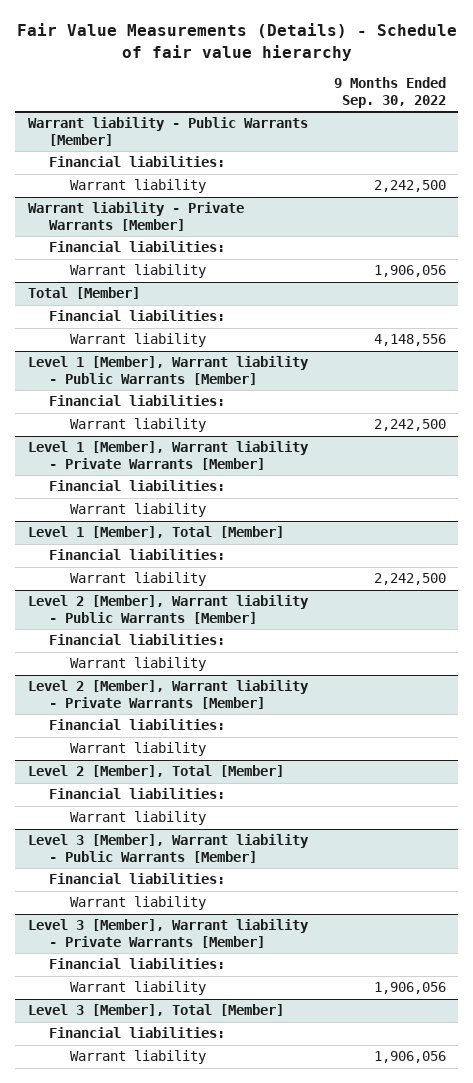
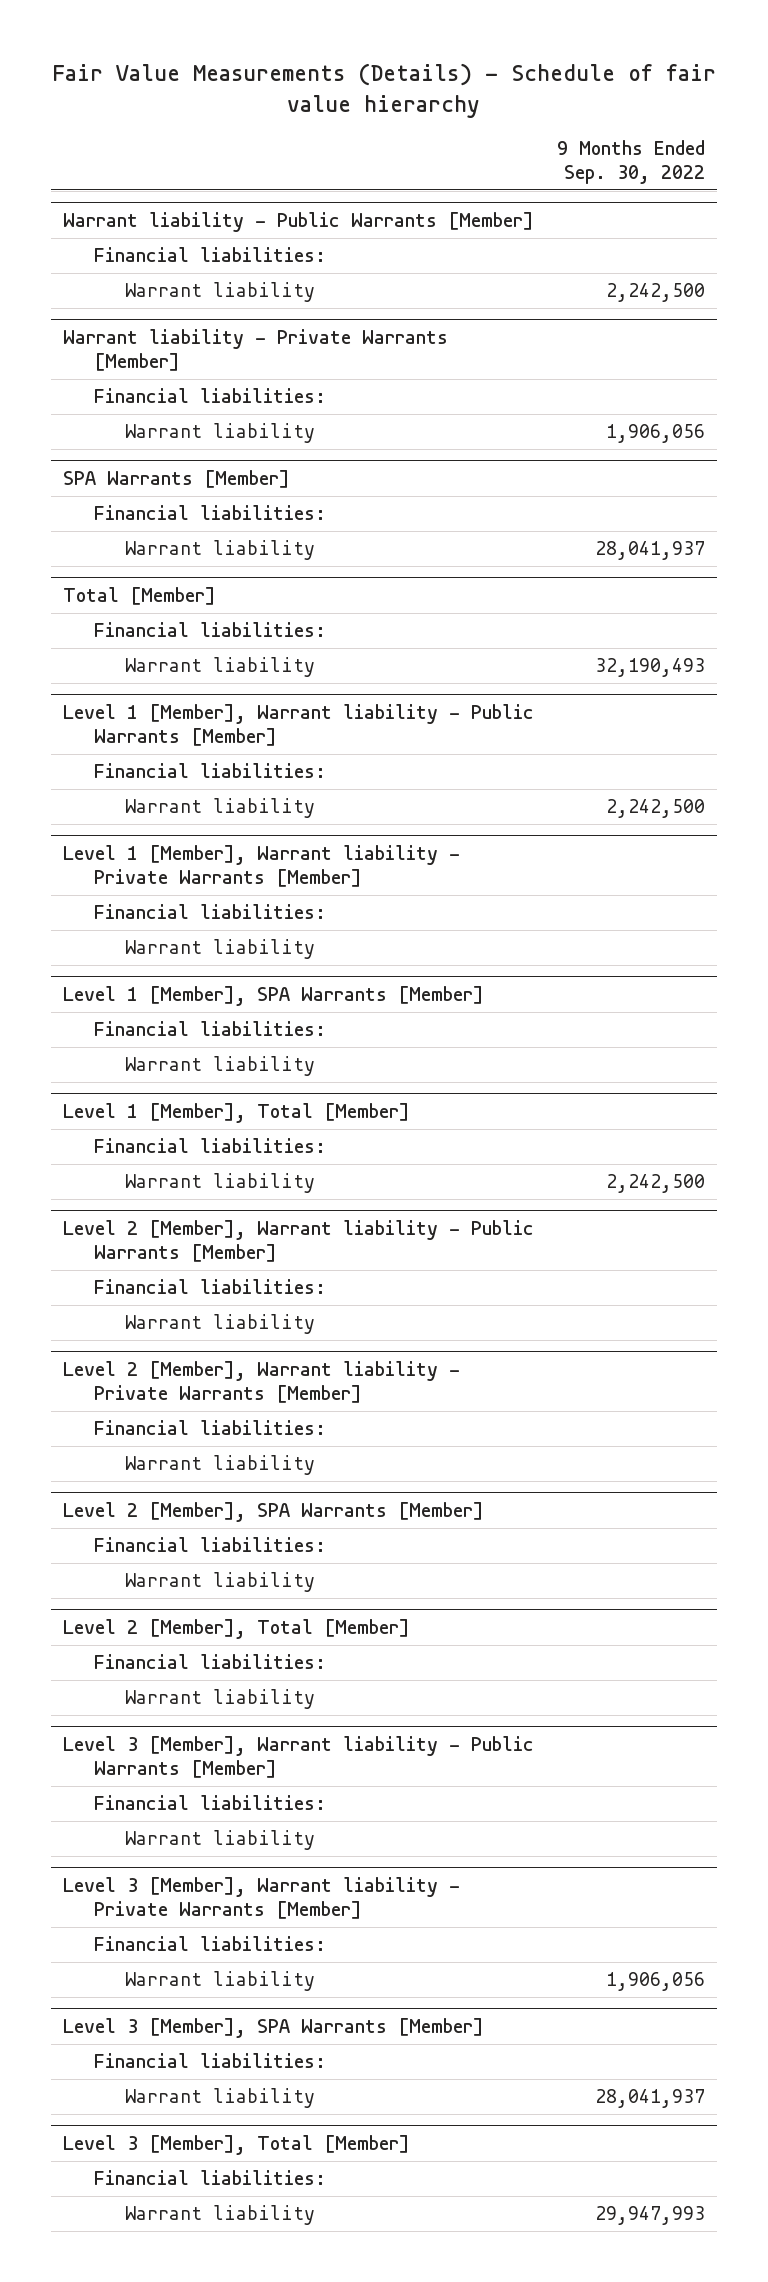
none -> [62,470,290,489] SPA Warrants [Member]
none -> [93,505,326,521] Financial liabilities:
none -> [125,540,316,561] Warrant liability
[373,334,446,347] 4,148,556 -> [595,658,706,678] 32,190,493
none -> [62,986,484,1007] Level 1 [Member], SPA Warrants [Member]
none -> [93,1021,326,1037] Financial liabilities:
none -> [125,1056,316,1077] Warrant liability
none -> [62,1502,484,1523] Level 2 [Member], SPA Warrants [Member]
none -> [93,1537,326,1553] Financial liabilities:
none -> [125,1572,316,1593] Warrant liability
none -> [62,2018,484,2039] Level 3 [Member], SPA Warrants [Member]
none -> [93,2053,326,2069] Financial liabilities:
none -> [125,2088,316,2109] Warrant liability
[373,1051,446,1064] 1,906,056 -> [595,2206,706,2226] 29,947,993

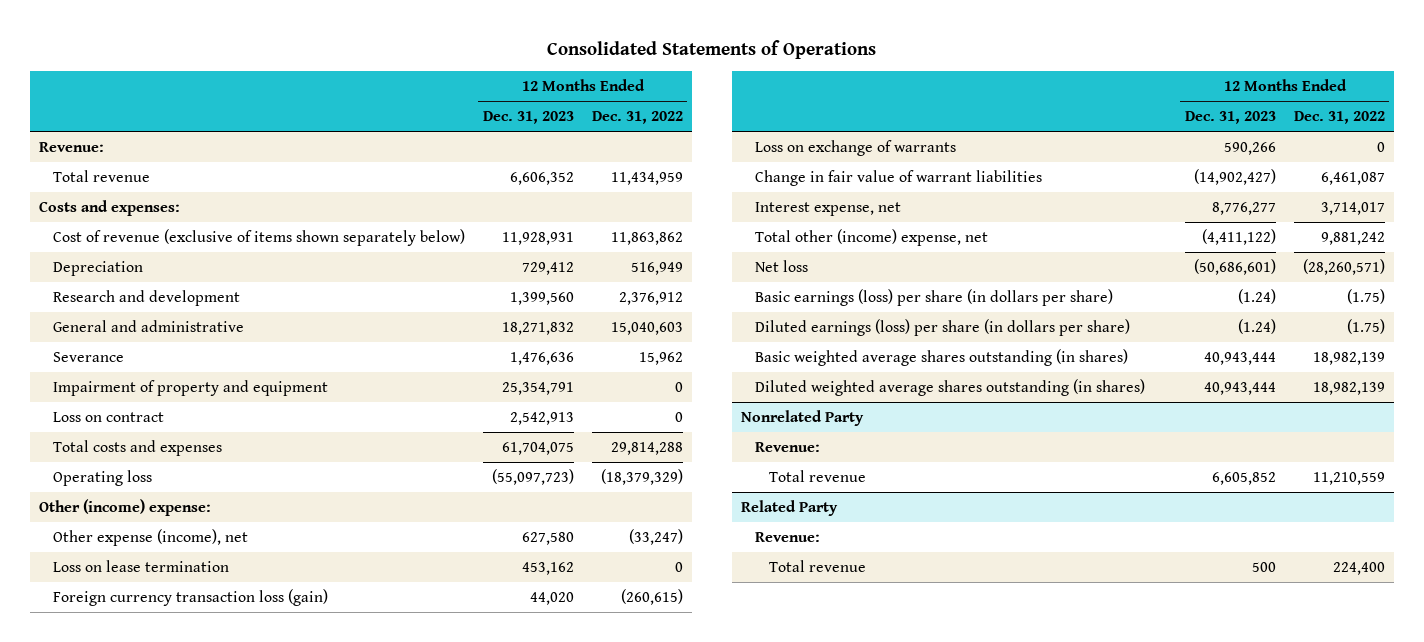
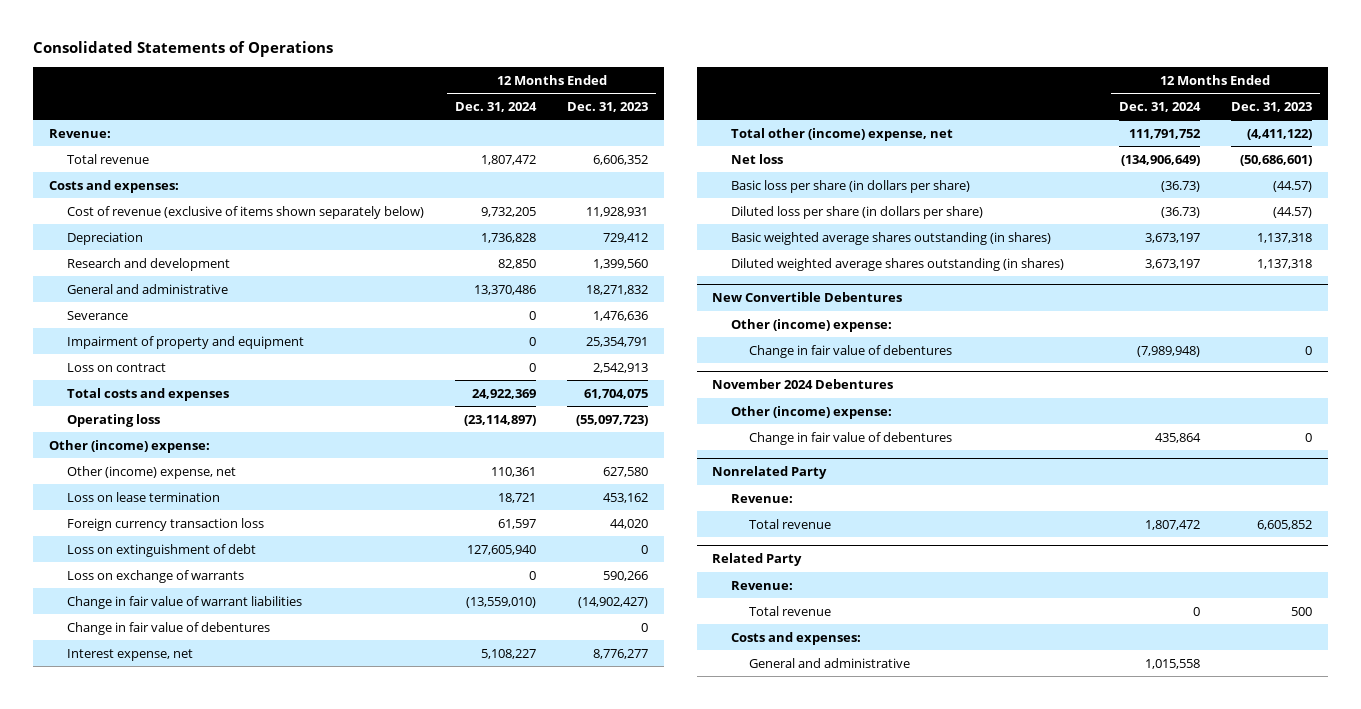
[591,111,683,125] Dec. 31, 2022 -> none
none -> [455,101,538,112] Dec. 31, 2024
[52,529,248,547] Other expense (income), net -> [66,465,236,479] Other (income) expense, net
[52,589,328,607] Foreign currency transaction loss (gain) -> [66,517,264,531] Foreign currency transaction loss
none -> [66,543,256,557] Loss on extinguishment of debt
none -> [66,621,270,635] Change in fair value of debentures
[754,289,1113,307] Basic earnings (loss) per share (in dollars per share) -> [730,179,970,193] Basic loss per share (in dollars per share)
[1237,289,1276,305] (1.24) -> [1273,180,1313,192] (44.57)
[754,319,1130,337] Diluted earnings (loss) per share (in dollars per share) -> [730,205,983,219] Diluted loss per share (in dollars per share)
[1237,319,1276,335] (1.24) -> [1273,206,1313,218] (44.57)
[1203,352,1276,366] 40,943,444 -> [1257,232,1313,243] 1,137,318
[1203,382,1276,396] 40,943,444 -> [1257,258,1313,269] 1,137,318
none -> [712,292,903,303] New Convertible Debentures
none -> [730,318,892,332] Other (income) expense:
none -> [748,344,952,358] Change in fair value of debentures
none -> [712,379,894,390] November 2024 Debentures
none -> [730,405,892,419] Other (income) expense:
none -> [748,431,952,445] Change in fair value of debentures
none -> [730,631,861,645] Costs and expenses:
none -> [748,657,910,668] General and administrative

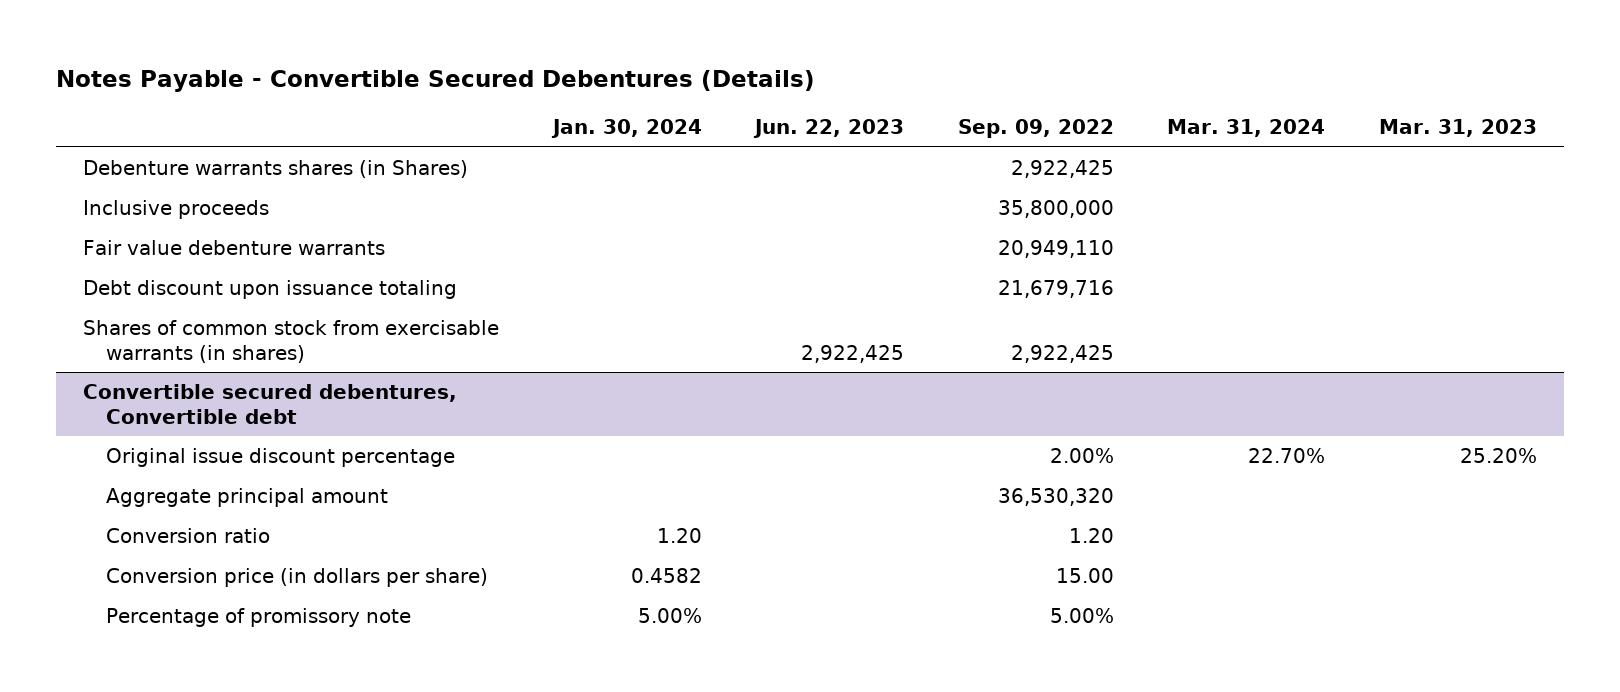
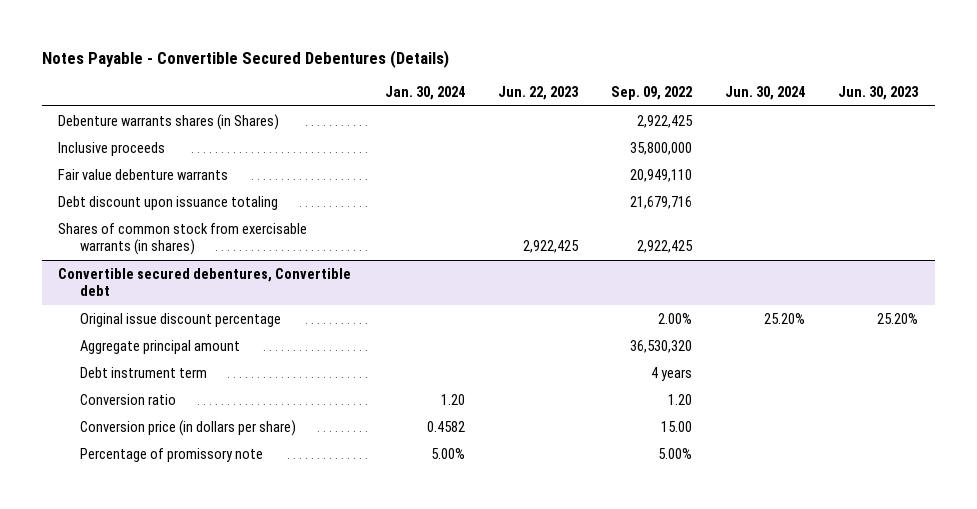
[1167,119,1326,138] Mar. 31, 2024 -> none
[1379,119,1538,138] Mar. 31, 2023 -> none
none -> [725,86,806,101] Jun. 30, 2024
none -> [838,86,920,101] Jun. 30, 2023
none -> [79,366,207,378] Debt instrument term

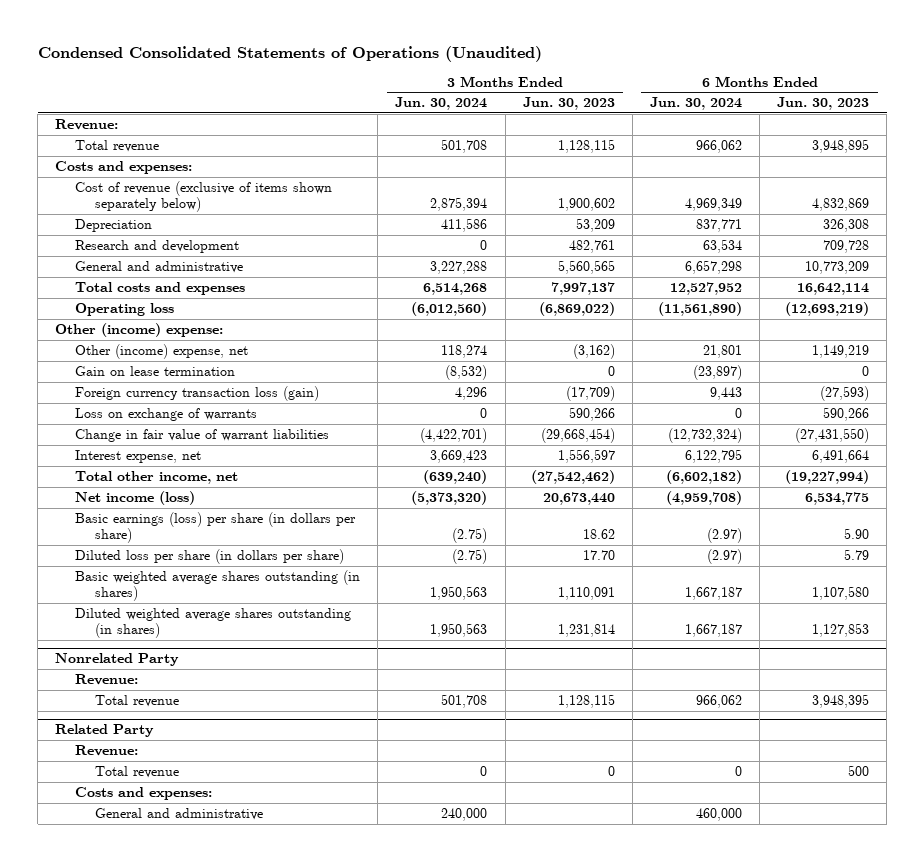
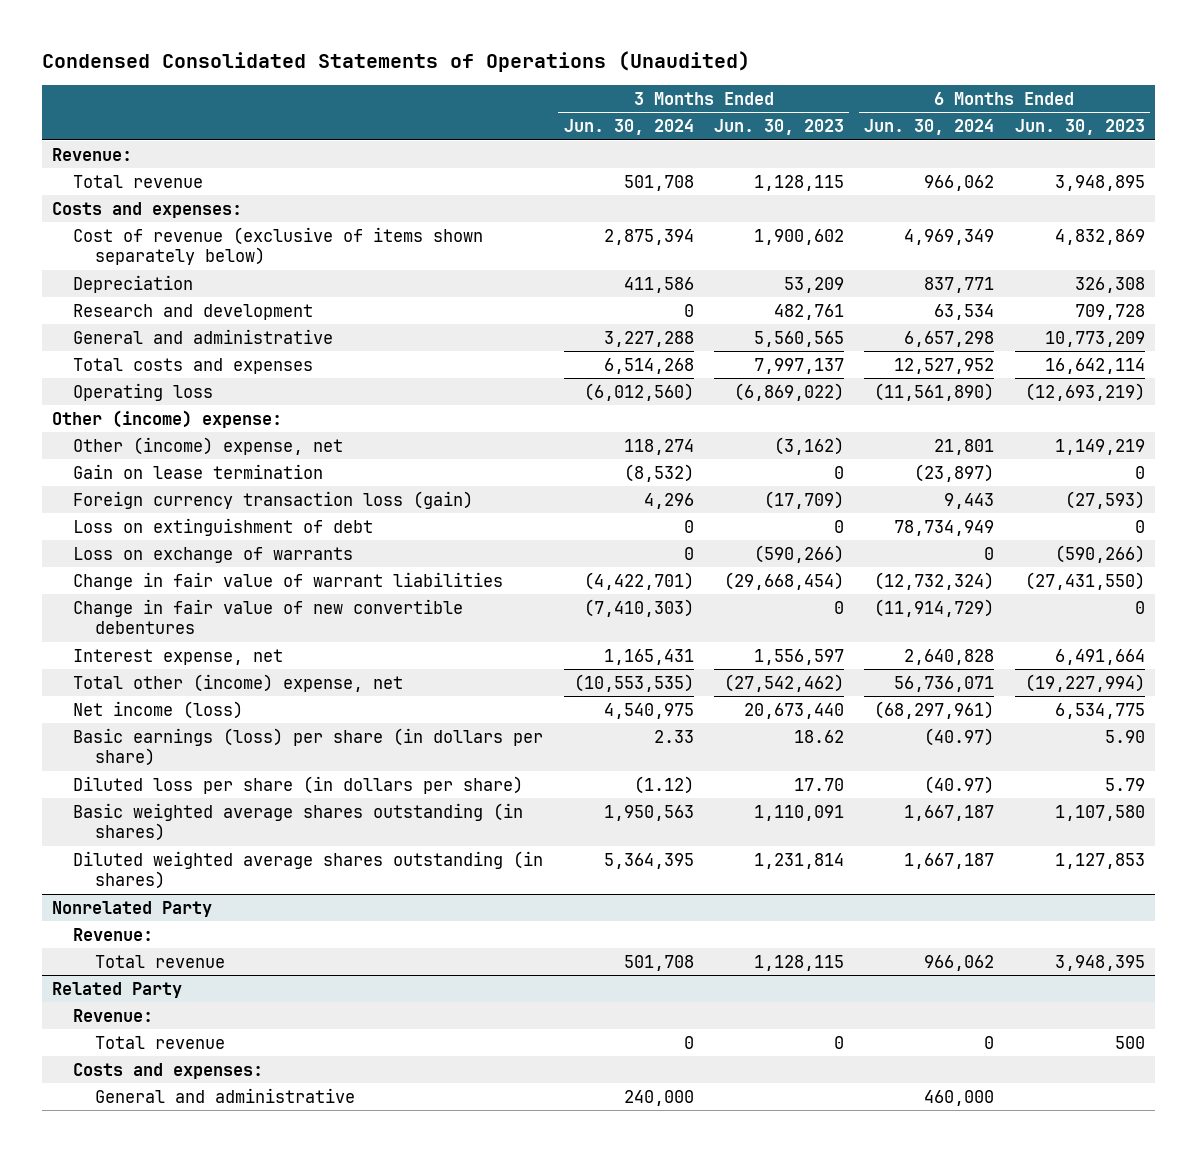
none -> [73,517,374,536] Loss on extinguishment of debt
[568,406,615,421] 590,266 -> [753,544,844,563] (590,266)
[823,406,870,421] 590,266 -> [1054,544,1145,563] (590,266)
none -> [73,598,464,635] Change in fair value of new convertible debentures
[430,449,488,463] 3,669,423 -> [603,648,694,665] 1,165,431
[684,448,742,463] 6,122,795 -> [904,648,995,665] 2,640,828
[75,470,239,484] Total other income, net -> [73,673,404,692] Total other (income) expense, net
[423,469,488,484] (639,240) -> [573,673,694,692] (10,553,535)
[665,469,742,484] (6,602,182) -> [894,675,995,692] 56,736,071
[411,490,488,505] (5,373,320) -> [603,702,694,719] 4,540,975
[665,490,742,505] (4,959,708) -> [874,700,995,719] (68,297,961)
[452,528,488,544] (2.75) -> [653,729,694,743] 2.33
[706,528,742,544] (2.97) -> [924,727,995,746] (40.97)
[452,548,488,564] (2.75) -> [633,775,694,794] (1.12)
[706,548,742,564] (2.97) -> [924,775,995,794] (40.97)
[430,623,488,638] 1,950,563 -> [603,852,694,869] 5,364,395

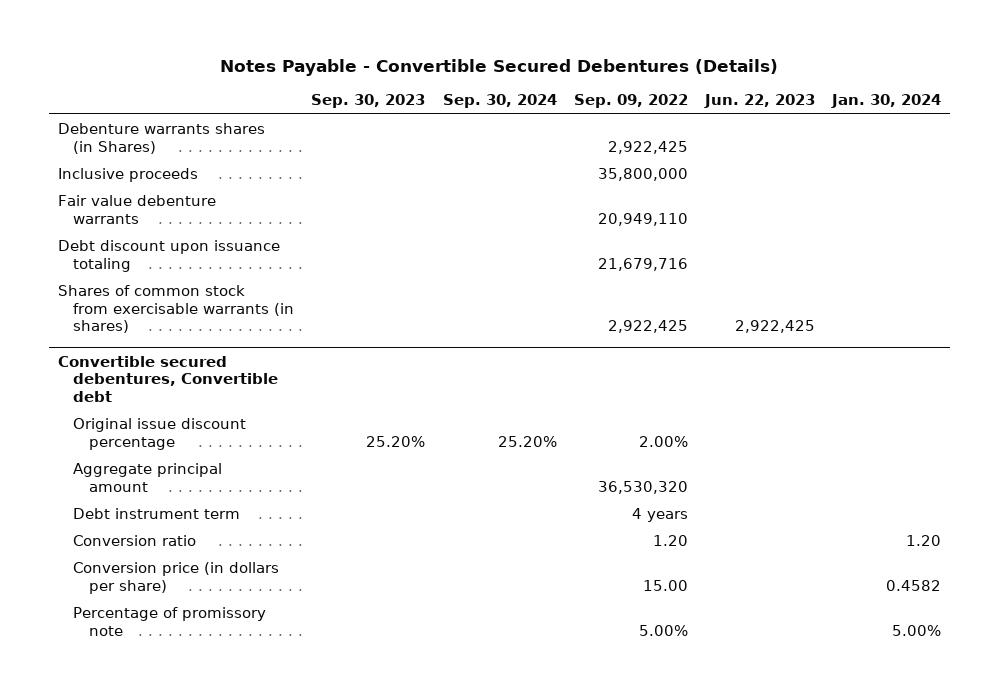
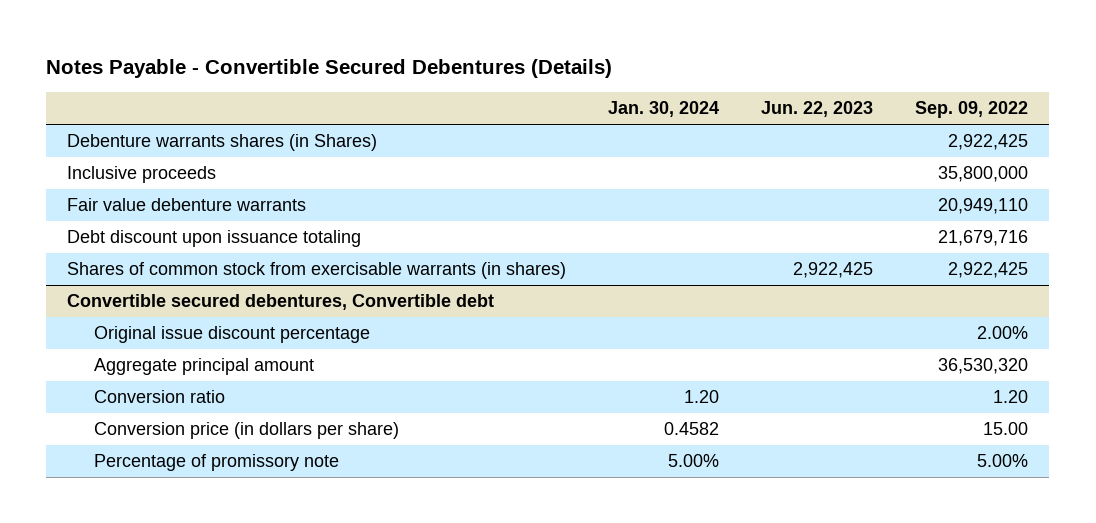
[311,94,426,109] Sep. 30, 2023 -> none
[442,94,557,109] Sep. 30, 2024 -> none
[73,508,241,520] Debt instrument term -> none

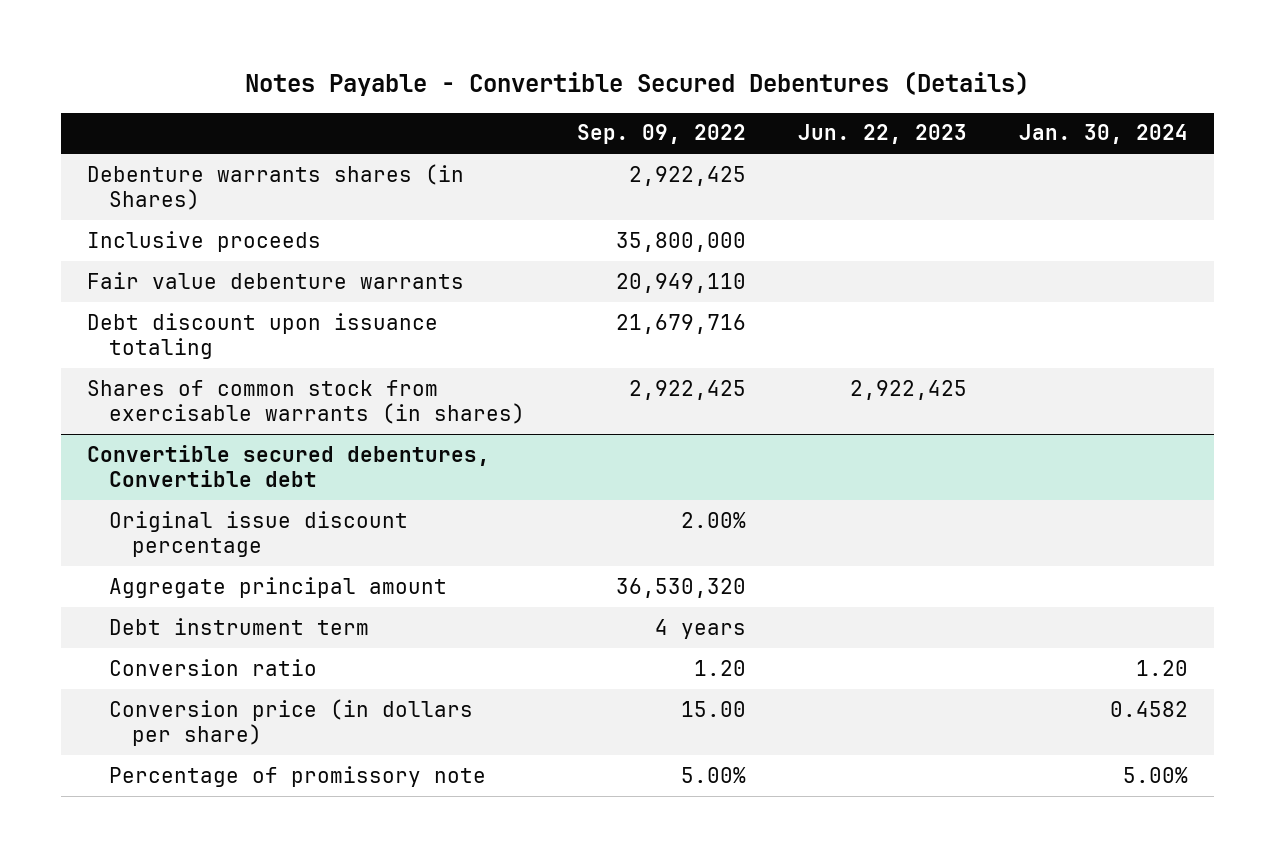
none -> [109,617,370,635] Debt instrument term

